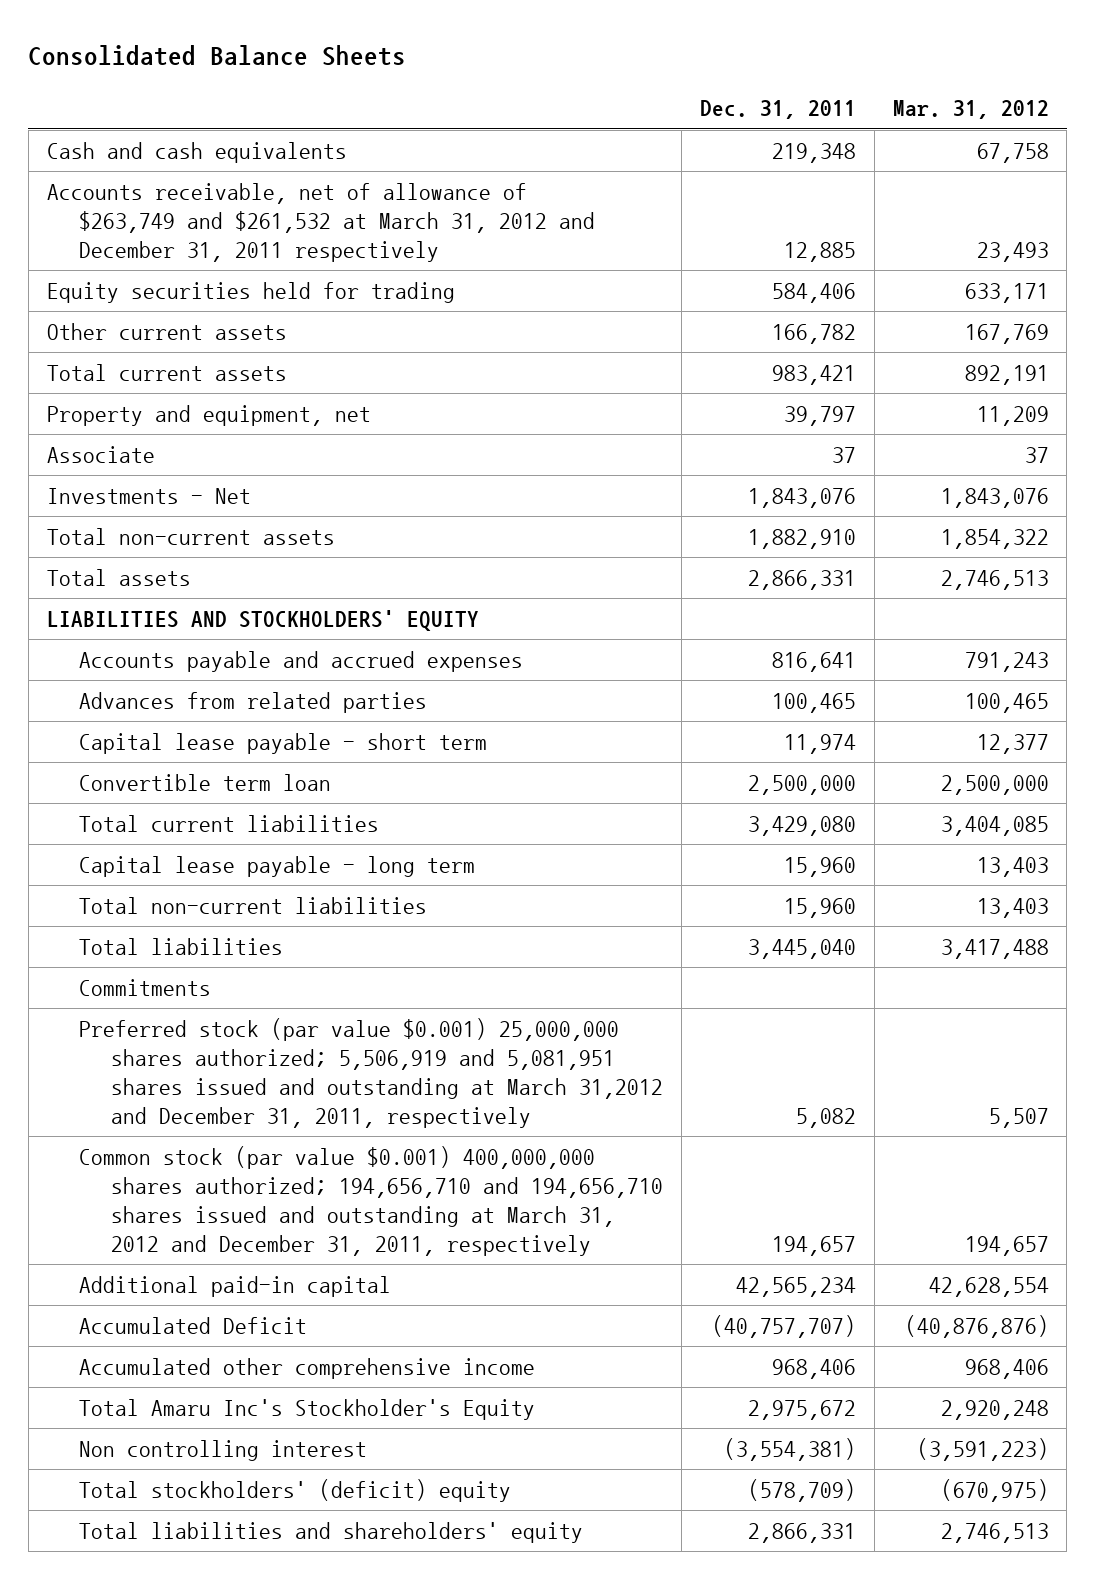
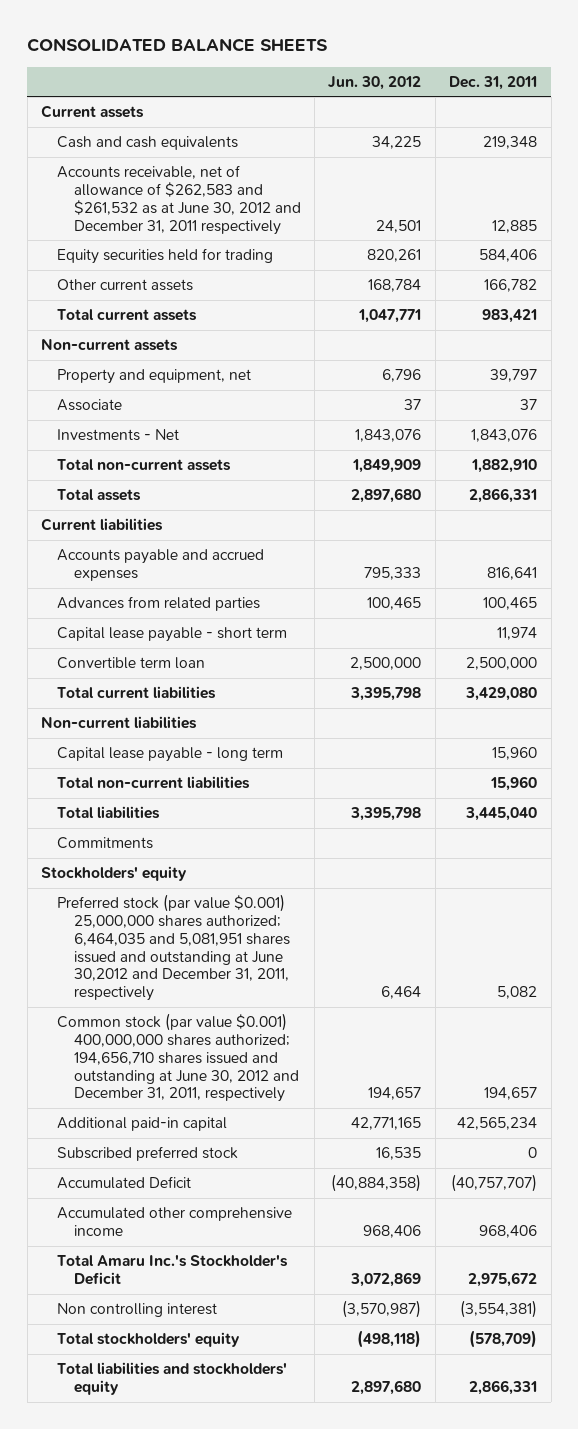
[28,45,407,67] Consolidated Balance Sheets -> [27,38,329,53] CONSOLIDATED BALANCE SHEETS
[892,100,1049,120] Mar. 31, 2012 -> none
none -> [328,75,422,90] Jun. 30, 2012
none -> [41,105,145,119] Current assets
[46,183,596,262] Accounts receivable, net of allowance of $263,749 and $261,532 at March 31, 2012 and December 31, 2011 respectively -> [57,165,301,235] Accounts receivable, net of allowance of $262,583 and $261,532 as at June 30, 2012 and December 31, 2011 respectively
none -> [41,339,179,352] Non-current assets
[46,610,479,632] LIABILITIES AND STOCKHOLDERS' EQUITY -> none
none -> [41,518,164,532] Current liabilities
none -> [41,716,198,730] Non-current liabilities
none -> [41,866,188,882] Stockholders' equity
[79,1018,664,1128] Preferred stock (par value $0.001) 25,000,000 shares authorized; 5,506,919 and 5,081,951 shares issued and outstanding at March 31,2012 and December 31, 2011, respectively -> [57,894,290,1002] Preferred stock (par value $0.001) 25,000,000 shares authorized; 6,464,035 and 5,081,951 shares issued and outstanding at June 30,2012 and December 31, 2011, respectively
[79,1146,664,1256] Common stock (par value $0.001) 400,000,000 shares authorized; 194,656,710 and 194,656,710 shares issued and outstanding at March 31, 2012 and December 31, 2011, respectively -> [57,1013,299,1103] Common stock (par value $0.001) 400,000,000 shares authorized; 194,656,710 shares issued and outstanding at June 30, 2012 and December 31, 2011, respectively
none -> [57,1146,239,1162] Subscribed preferred stock
[79,1399,536,1421] Total Amaru Inc's Stockholder's Equity -> [57,1255,289,1285] Total Amaru Inc.'s Stockholder's Deficit
[79,1479,512,1503] Total stockholders' (deficit) equity -> [57,1332,241,1348] Total stockholders' equity
[79,1522,584,1544] Total liabilities and shareholders' equity -> [57,1362,288,1395] Total liabilities and stockholders' equity

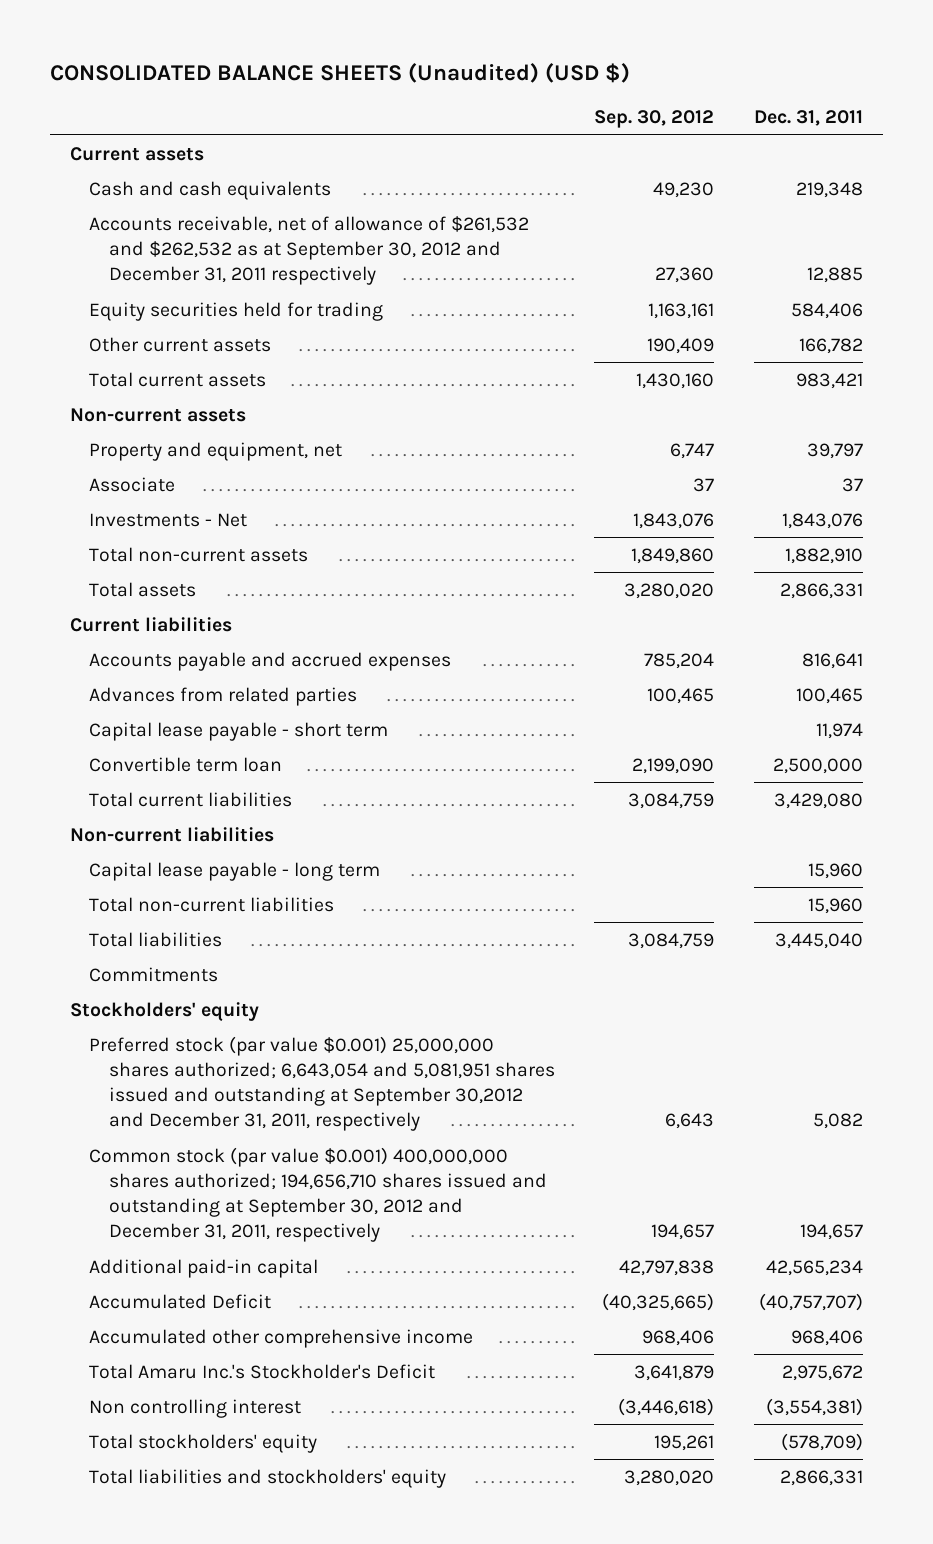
[27,38,329,53] CONSOLIDATED BALANCE SHEETS -> [49,62,630,83] CONSOLIDATED BALANCE SHEETS (Unaudited) (USD $)
[328,75,422,90] Jun. 30, 2012 -> none
none -> [594,110,715,129] Sep. 30, 2012
[57,165,301,235] Accounts receivable, net of allowance of $262,583 and $261,532 as at June 30, 2012 and December 31, 2011 respectively -> [89,215,530,285] Accounts receivable, net of allowance of $261,532 and $262,532 as at September 30, 2012 and December 31, 2011 respectively
[57,894,290,1002] Preferred stock (par value $0.001) 25,000,000 shares authorized; 6,464,035 and 5,081,951 shares issued and outstanding at June 30,2012 and December 31, 2011, respectively -> [89,1035,555,1131] Preferred stock (par value $0.001) 25,000,000 shares authorized; 6,643,054 and 5,081,951 shares issued and outstanding at September 30,2012 and December 31, 2011, respectively
[57,1013,299,1103] Common stock (par value $0.001) 400,000,000 shares authorized; 194,656,710 shares issued and outstanding at June 30, 2012 and December 31, 2011, respectively -> [89,1146,547,1242] Common stock (par value $0.001) 400,000,000 shares authorized; 194,656,710 shares issued and outstanding at September 30, 2012 and December 31, 2011, respectively
[57,1146,239,1162] Subscribed preferred stock -> none

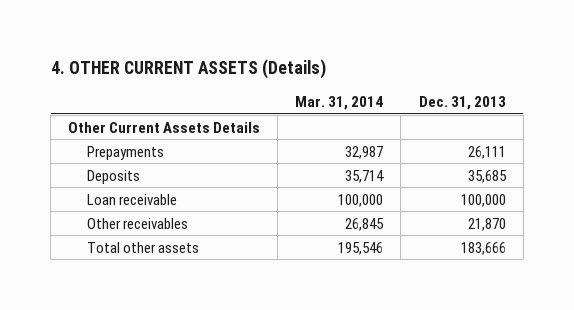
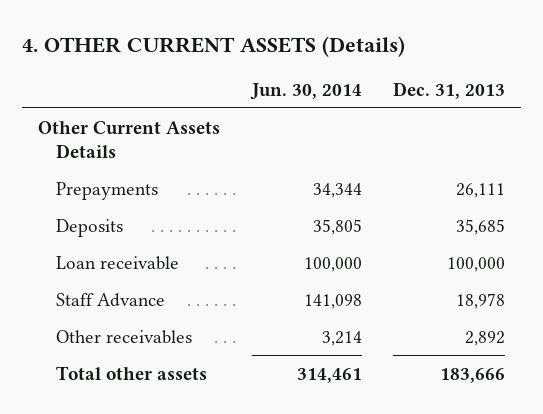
[295,96,384,111] Mar. 31, 2014 -> none
none -> [249,82,362,100] Jun. 30, 2014
none -> [55,292,165,307] Staff Advance
[467,217,506,231] 21,870 -> [465,330,506,346] 2,892

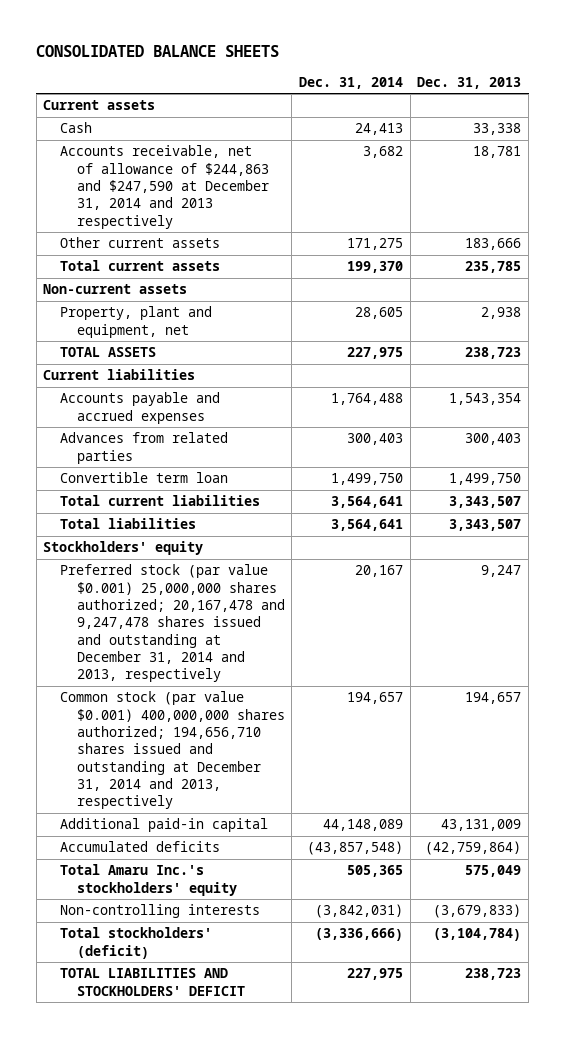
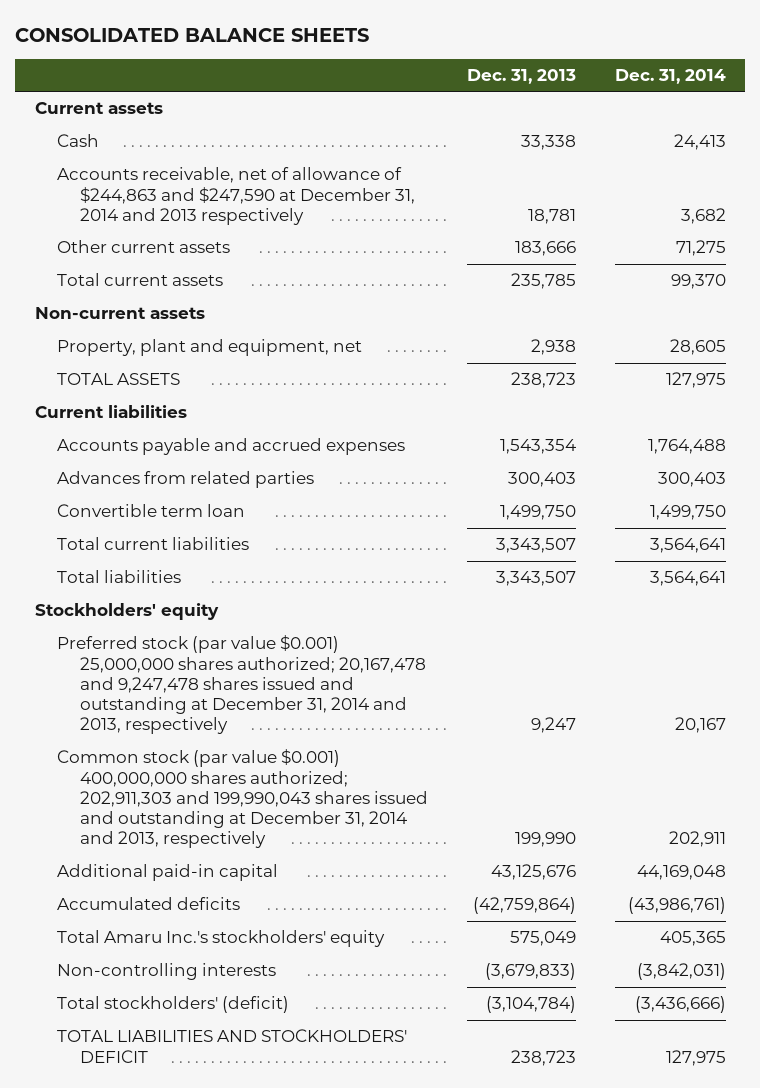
[347,238,404,251] 171,275 -> [675,240,726,257] 71,275
[347,261,404,274] 199,370 -> [670,274,726,290] 99,370
[347,347,404,360] 227,975 -> [665,372,726,389] 127,975
[59,691,285,810] Common stock (par value $0.001) 400,000,000 shares authorized; 194,656,710 shares issued and outstanding at December 31, 2014 and 2013, respectively -> [57,749,428,849] Common stock (par value $0.001) 400,000,000 shares authorized; 202,911,303 and 199,990,043 shares issued and outstanding at December 31, 2014 and 2013, respectively
[347,692,404,705] 194,657 -> [668,831,726,848] 202,911
[465,692,522,705] 194,657 -> [514,832,576,848] 199,990
[323,819,404,832] 44,148,089 -> [636,865,726,881] 44,169,048
[441,819,522,832] 43,131,009 -> [490,864,576,881] 43,125,676
[307,841,404,856] (43,857,548) -> [627,897,726,915] (43,986,761)
[347,865,404,878] 505,365 -> [659,931,726,947] 405,365
[315,928,404,942] (3,336,666) -> [634,996,726,1014] (3,436,666)
[347,968,404,981] 227,975 -> [665,1049,726,1066] 127,975

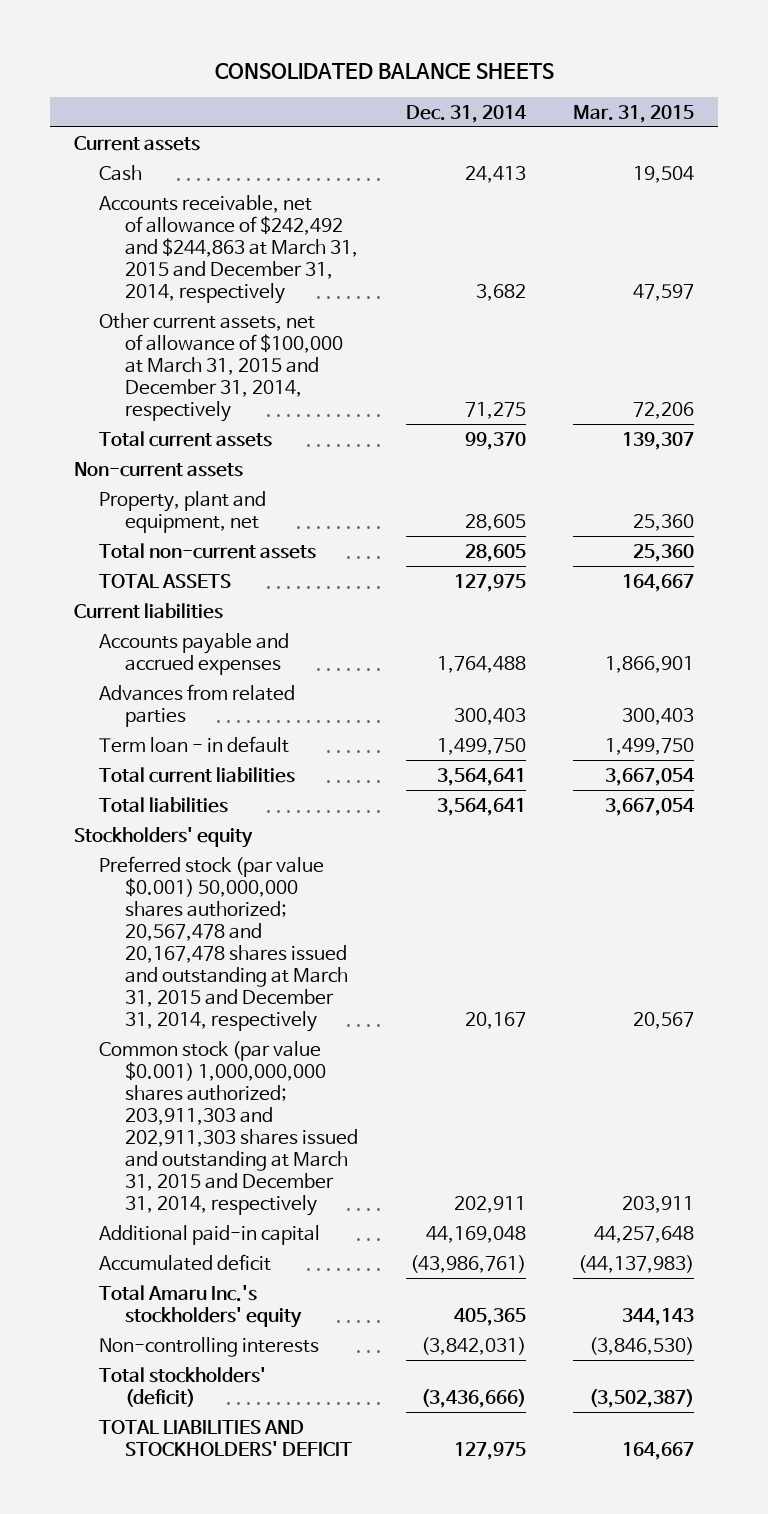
[466,68,576,84] Dec. 31, 2013 -> none
none -> [573,104,695,123] Mar. 31, 2015
[57,167,415,225] Accounts receivable, net of allowance of $244,863 and $247,590 at December 31, 2014 and 2013 respectively -> [99,194,359,304] Accounts receivable, net of allowance of $242,492 and $244,863 at March 31, 2015 and December 31, 2014, respectively
[57,240,231,254] Other current assets -> [99,312,344,422] Other current assets, net of allowance of $100,000 at March 31, 2015 and December 31, 2014, respectively
none -> [99,542,317,559] Total non-current assets
[57,504,246,518] Convertible term loan -> [99,735,290,753] Term loan - in default
[57,635,426,735] Preferred stock (par value $0.001) 25,000,000 shares authorized; 20,167,478 and 9,247,478 shares issued and outstanding at December 31, 2014 and 2013, respectively -> [99,855,349,1032] Preferred stock (par value $0.001) 50,000,000 shares authorized; 20,567,478 and 20,167,478 shares issued and outstanding at March 31, 2015 and December 31, 2014, respectively
[57,749,428,849] Common stock (par value $0.001) 400,000,000 shares authorized; 202,911,303 and 199,990,043 shares issued and outstanding at December 31, 2014 and 2013, respectively -> [99,1040,359,1216] Common stock (par value $0.001) 1,000,000,000 shares authorized; 203,911,303 and 202,911,303 shares issued and outstanding at March 31, 2015 and December 31, 2014, respectively
[57,897,241,911] Accumulated deficits -> [99,1253,272,1271] Accumulated deficit

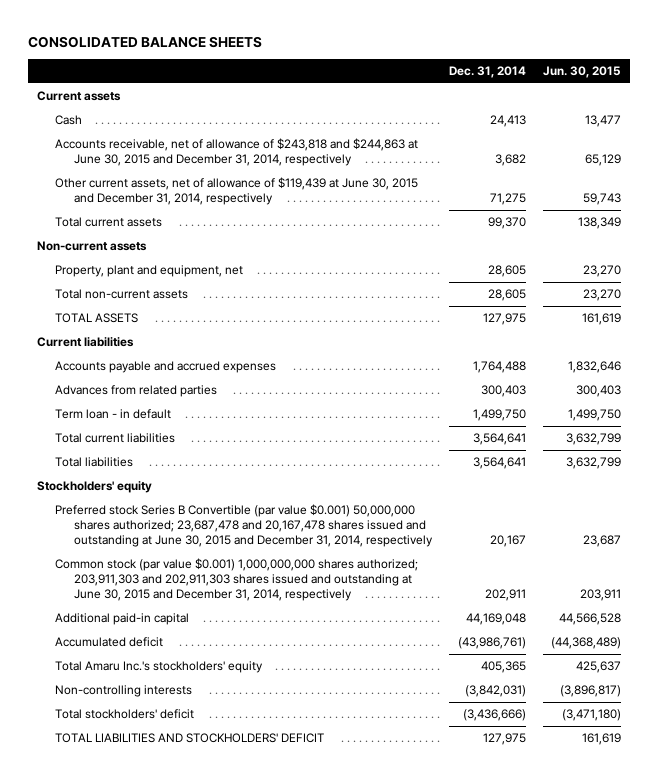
[573,104,695,123] Mar. 31, 2015 -> none
none -> [543,66,622,79] Jun. 30, 2015
[99,194,359,304] Accounts receivable, net of allowance of $242,492 and $244,863 at March 31, 2015 and December 31, 2014, respectively -> [55,138,419,167] Accounts receivable, net of allowance of $243,818 and $244,863 at June 30, 2015 and December 31, 2014, respectively
[99,312,344,422] Other current assets, net of allowance of $100,000 at March 31, 2015 and December 31, 2014, respectively -> [55,177,419,206] Other current assets, net of allowance of $119,439 at June 30, 2015 and December 31, 2014, respectively
[99,855,349,1032] Preferred stock (par value $0.001) 50,000,000 shares authorized; 20,567,478 and 20,167,478 shares issued and outstanding at March 31, 2015 and December 31, 2014, respectively -> [55,504,433,547] Preferred stock Series B Convertible (par value $0.001) 50,000,000 shares authorized; 23,687,478 and 20,167,478 shares issued and outstanding at June 30, 2015 and December 31, 2014, respectively
[99,1040,359,1216] Common stock (par value $0.001) 1,000,000,000 shares authorized; 203,911,303 and 202,911,303 shares issued and outstanding at March 31, 2015 and December 31, 2014, respectively -> [55,558,419,601] Common stock (par value $0.001) 1,000,000,000 shares authorized; 203,911,303 and 202,911,303 shares issued and outstanding at June 30, 2015 and December 31, 2014, respectively
[99,1366,267,1407] Total stockholders' (deficit) -> [55,709,195,720] Total stockholders' deficit

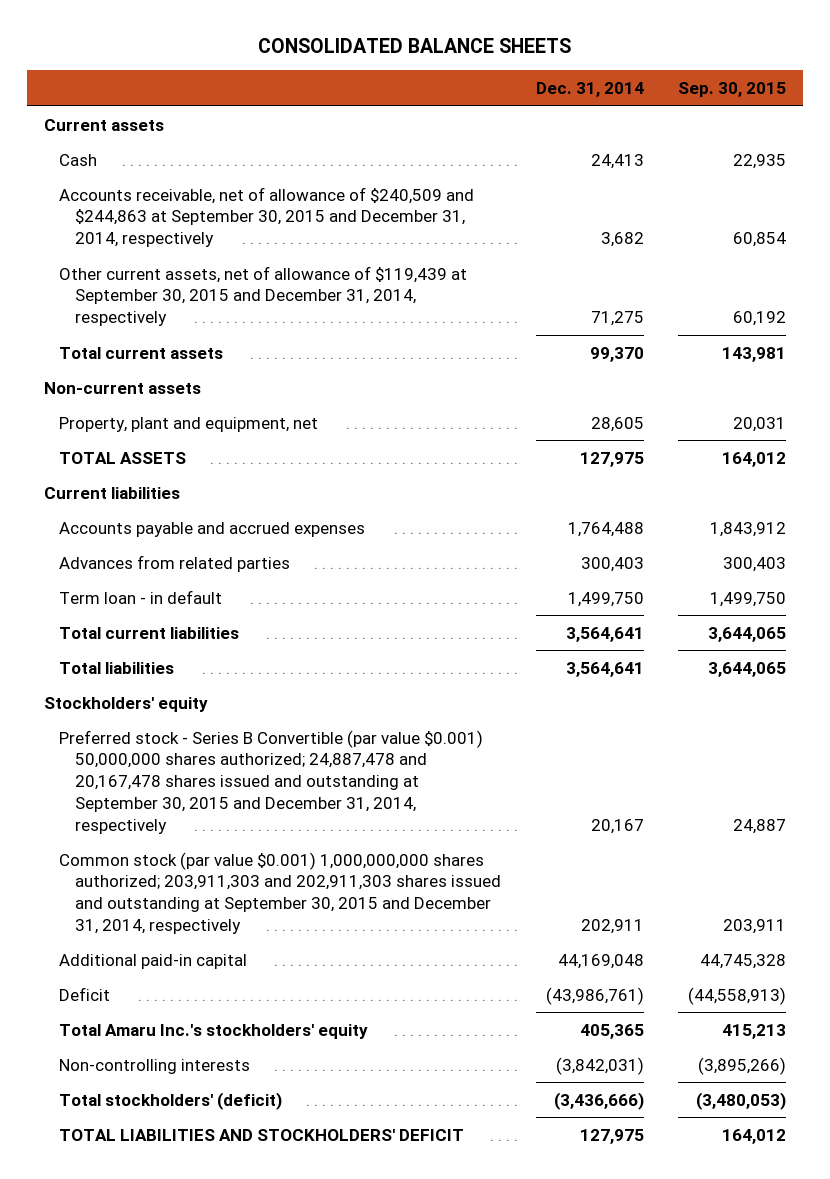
[543,66,622,79] Jun. 30, 2015 -> none
none -> [677,82,786,98] Sep. 30, 2015
[55,138,419,167] Accounts receivable, net of allowance of $243,818 and $244,863 at June 30, 2015 and December 31, 2014, respectively -> [59,186,475,248] Accounts receivable, net of allowance of $240,509 and $244,863 at September 30, 2015 and December 31, 2014, respectively
[55,177,419,206] Other current assets, net of allowance of $119,439 at June 30, 2015 and December 31, 2014, respectively -> [59,265,468,327] Other current assets, net of allowance of $119,439 at September 30, 2015 and December 31, 2014, respectively
[55,289,189,300] Total non-current assets -> none
[55,504,433,547] Preferred stock Series B Convertible (par value $0.001) 50,000,000 shares authorized; 23,687,478 and 20,167,478 shares issued and outstanding at June 30, 2015 and December 31, 2014, respectively -> [59,729,484,834] Preferred stock - Series B Convertible (par value $0.001) 50,000,000 shares authorized; 24,887,478 and 20,167,478 shares issued and outstanding at September 30, 2015 and December 31, 2014, respectively
[55,558,419,601] Common stock (par value $0.001) 1,000,000,000 shares authorized; 203,911,303 and 202,911,303 shares issued and outstanding at June 30, 2015 and December 31, 2014, respectively -> [59,851,502,934] Common stock (par value $0.001) 1,000,000,000 shares authorized; 203,911,303 and 202,911,303 shares issued and outstanding at September 30, 2015 and December 31, 2014, respectively
[55,637,164,648] Accumulated deficit -> [59,986,111,1001] Deficit
[55,709,195,720] Total stockholders' deficit -> [59,1091,283,1110] Total stockholders' (deficit)

